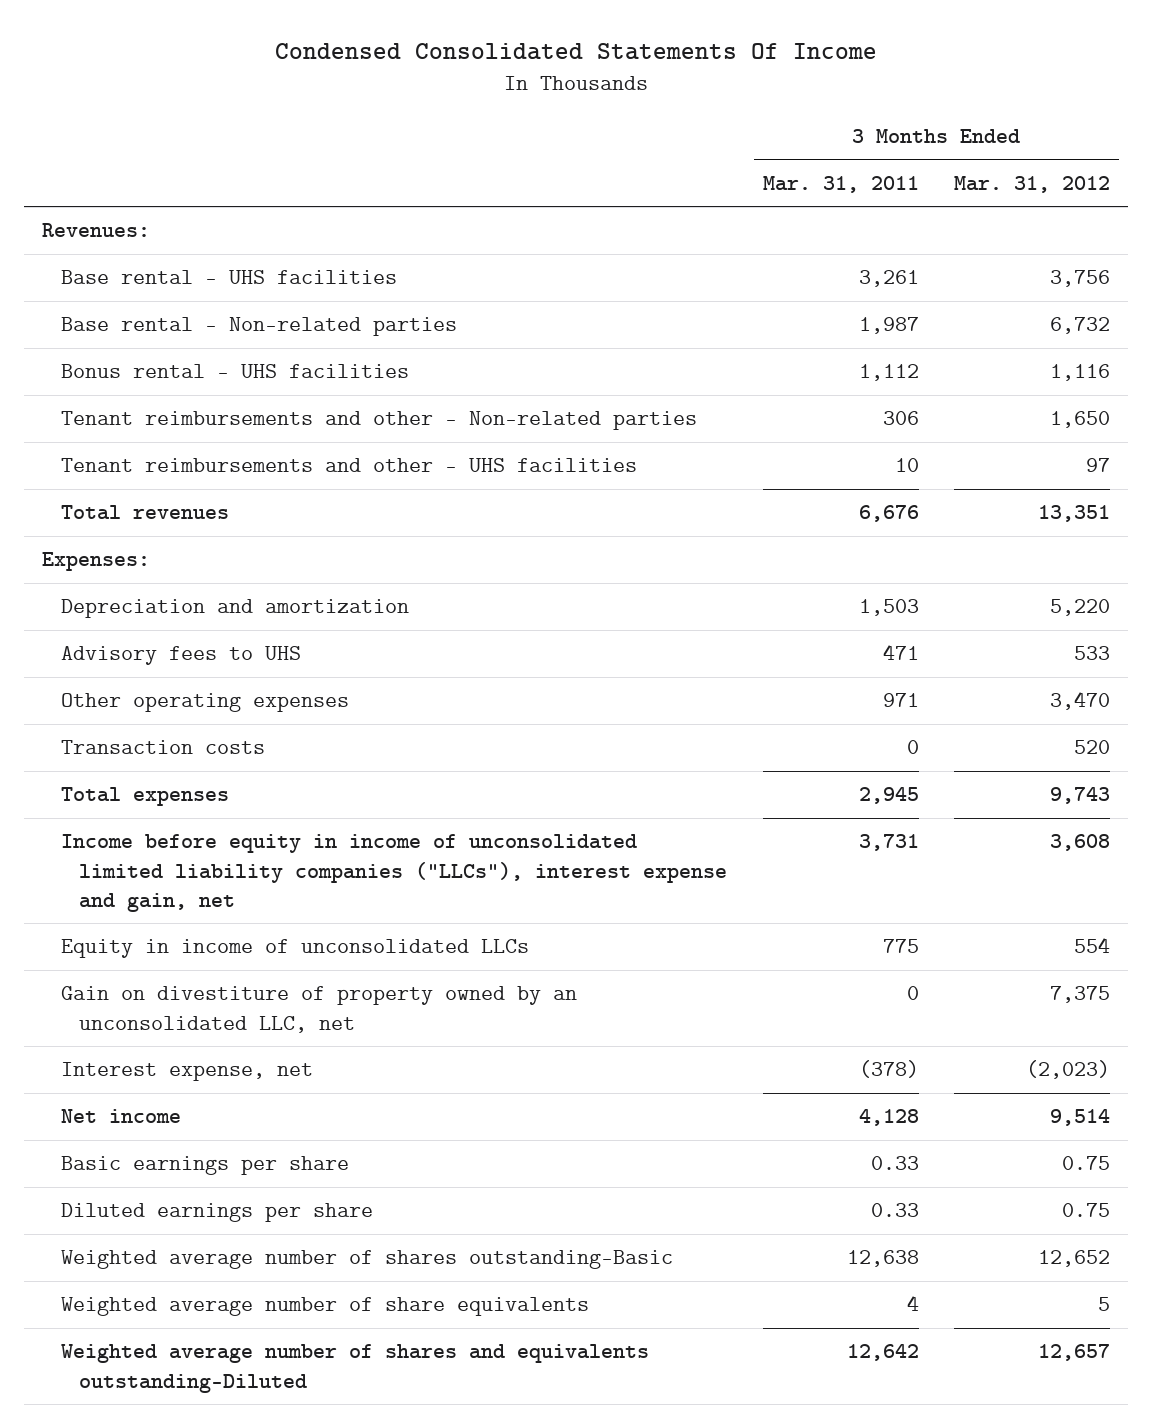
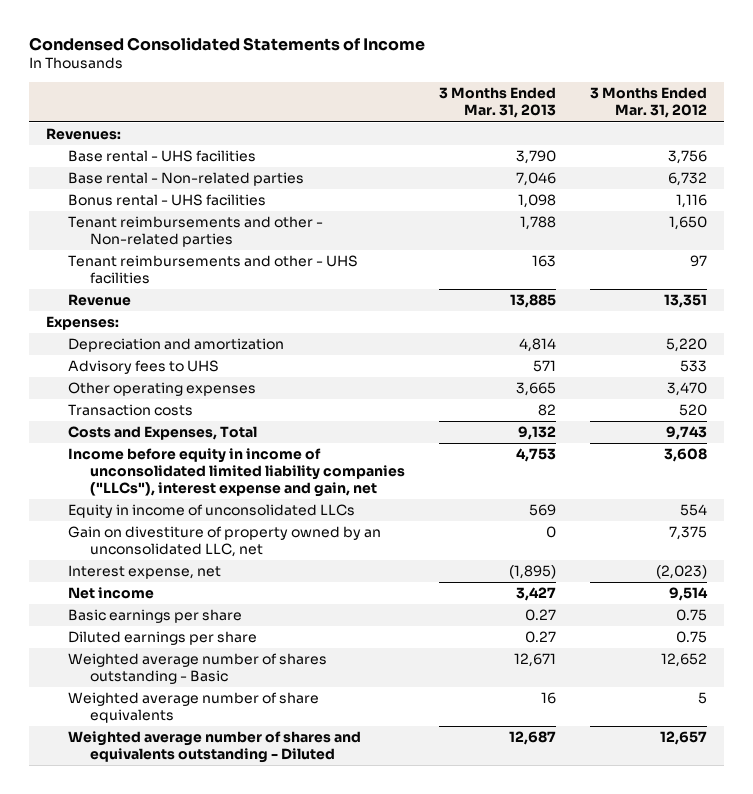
[275,43,878,61] Condensed Consolidated Statements Of Income -> [28,36,425,51] Condensed Consolidated Statements of Income
[762,175,919,193] Mar. 31, 2011 -> none
none -> [438,87,556,119] 3 Months Ended Mar. 31, 2013
[60,505,229,521] Total revenues -> [67,294,131,307] Revenue
[60,787,229,807] Total expenses -> [67,426,257,441] Costs and Expenses, Total
[60,1250,673,1270] Weighted average number of shares outstanding-Basic -> [67,653,327,685] Weighted average number of shares outstanding - Basic
[60,1344,649,1393] Weighted average number of shares and equivalents outstanding-Diluted -> [67,731,361,764] Weighted average number of shares and equivalents outstanding - Diluted

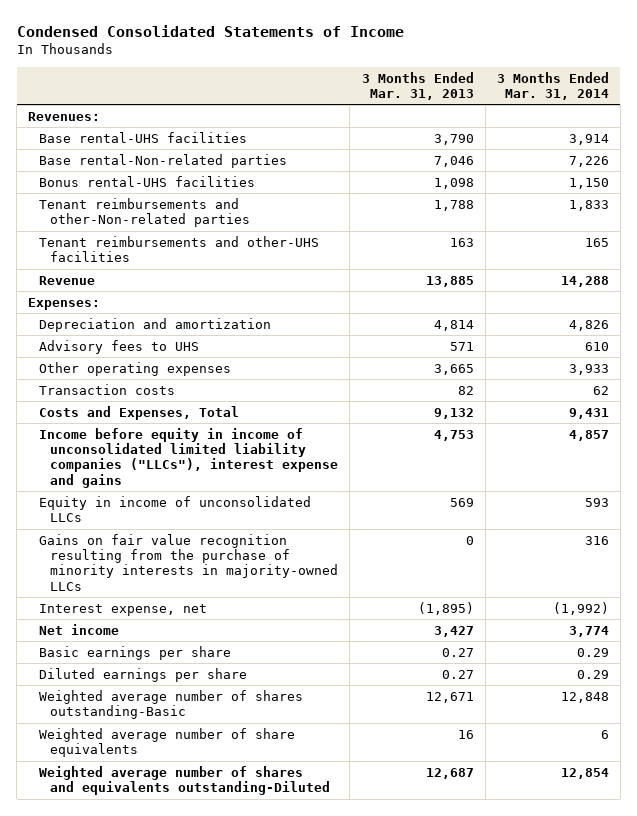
[590,87,708,119] 3 Months Ended Mar. 31, 2012 -> none
none -> [496,71,609,100] 3 Months Ended Mar. 31, 2014
[67,150,256,163] Base rental - UHS facilities -> [39,131,248,143] Base rental-UHS facilities
[67,172,304,187] Base rental - Non-related parties -> [39,153,288,168] Base rental-Non-related parties
[67,194,266,207] Bonus rental - UHS facilities -> [39,175,256,187] Bonus rental-UHS facilities
[67,216,323,248] Tenant reimbursements and other - Non-related parties -> [39,197,251,228] Tenant reimbursements and other-Non-related parties
[67,255,358,285] Tenant reimbursements and other - UHS facilities -> [39,235,320,263] Tenant reimbursements and other-UHS facilities
[67,448,405,498] Income before equity in income of unconsolidated limited liability companies ("LLCs"), interest expense and gain, net -> [39,427,339,488] Income before equity in income of unconsolidated limited liability companies ("LLCs"), interest expense and gains
[67,526,381,558] Gain on divestiture of property owned by an unconsolidated LLC, net -> none
none -> [39,533,339,591] Gains on fair value recognition resulting from the purchase of minority interests in majority-owned LLCs
[67,653,327,685] Weighted average number of shares outstanding - Basic -> [39,689,304,720] Weighted average number of shares outstanding-Basic
[67,731,361,764] Weighted average number of shares and equivalents outstanding - Diluted -> [39,765,331,796] Weighted average number of shares and equivalents outstanding-Diluted

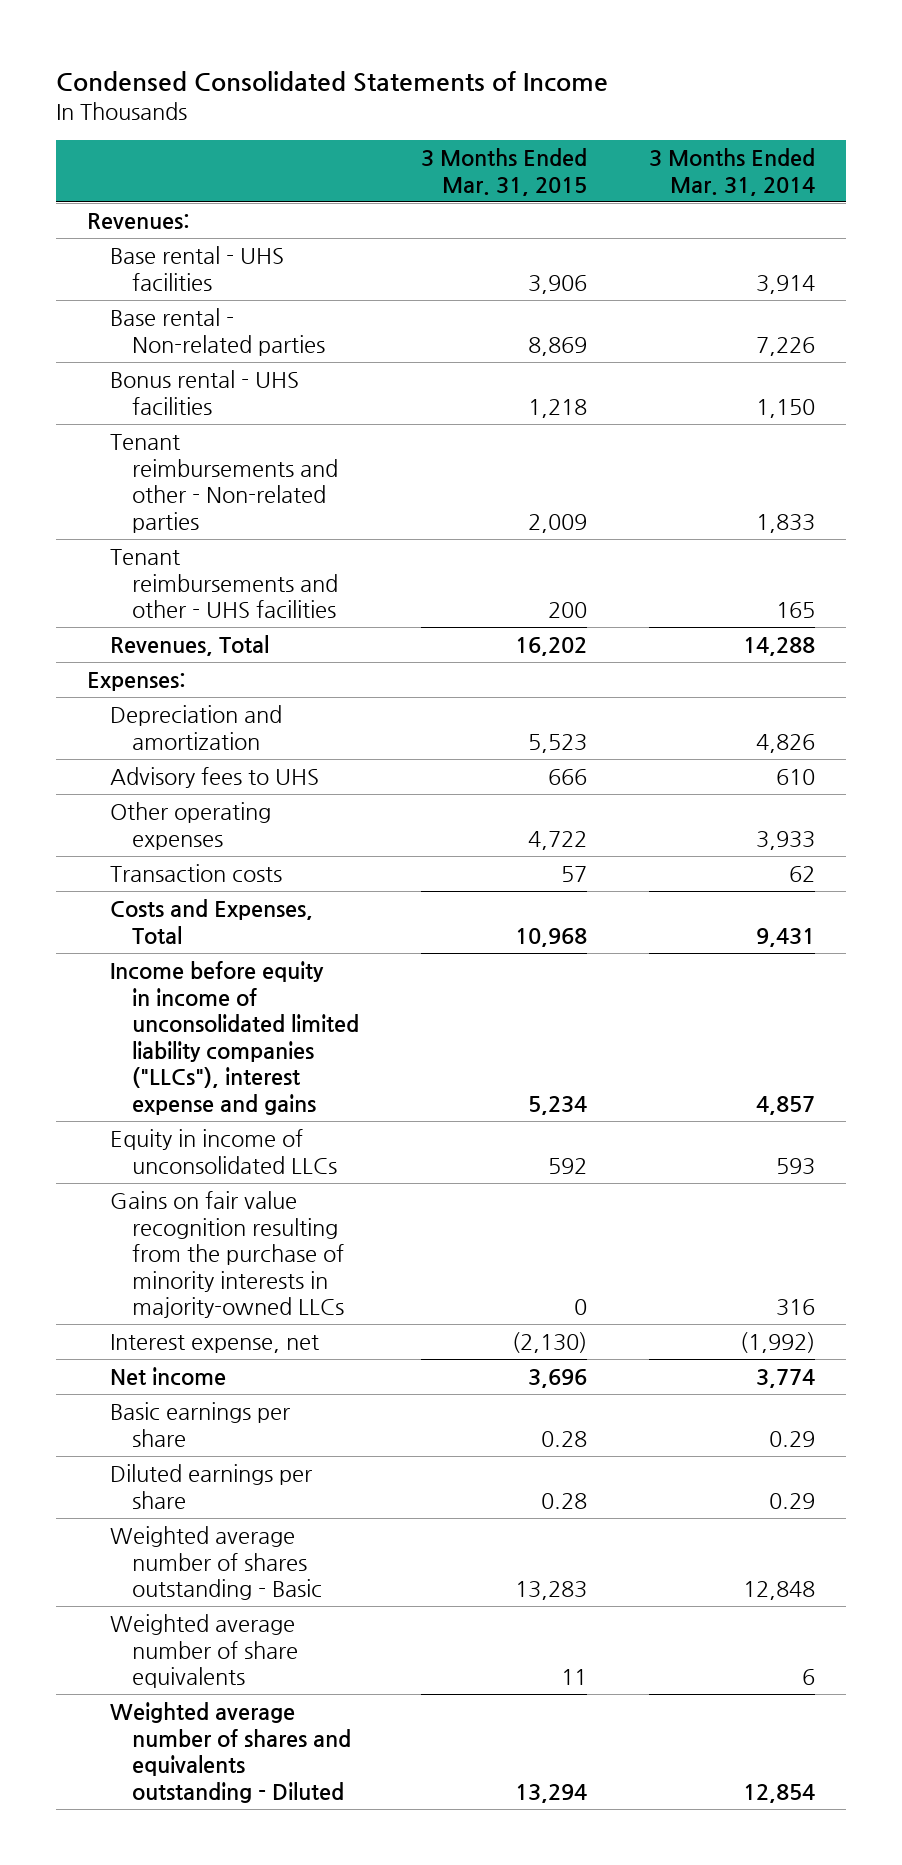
[361,71,474,100] 3 Months Ended Mar. 31, 2013 -> none
none -> [420,148,587,196] 3 Months Ended Mar. 31, 2015
[39,131,248,143] Base rental-UHS facilities -> [109,246,284,291] Base rental - UHS facilities
[39,153,288,168] Base rental-Non-related parties -> [109,308,325,356] Base rental - Non-related parties
[39,175,256,187] Bonus rental-UHS facilities -> [109,370,299,415] Bonus rental - UHS facilities
[39,197,251,228] Tenant reimbursements and other-Non-related parties -> [109,434,338,533] Tenant reimbursements and other - Non-related parties
[39,235,320,263] Tenant reimbursements and other-UHS facilities -> [109,549,338,619] Tenant reimbursements and other - UHS facilities
[39,275,96,285] Revenue -> [109,635,269,657] Revenues, Total
[39,689,304,720] Weighted average number of shares outstanding-Basic -> [109,1526,322,1601] Weighted average number of shares outstanding - Basic
[39,765,331,796] Weighted average number of shares and equivalents outstanding-Diluted -> [109,1702,351,1803] Weighted average number of shares and equivalents outstanding - Diluted

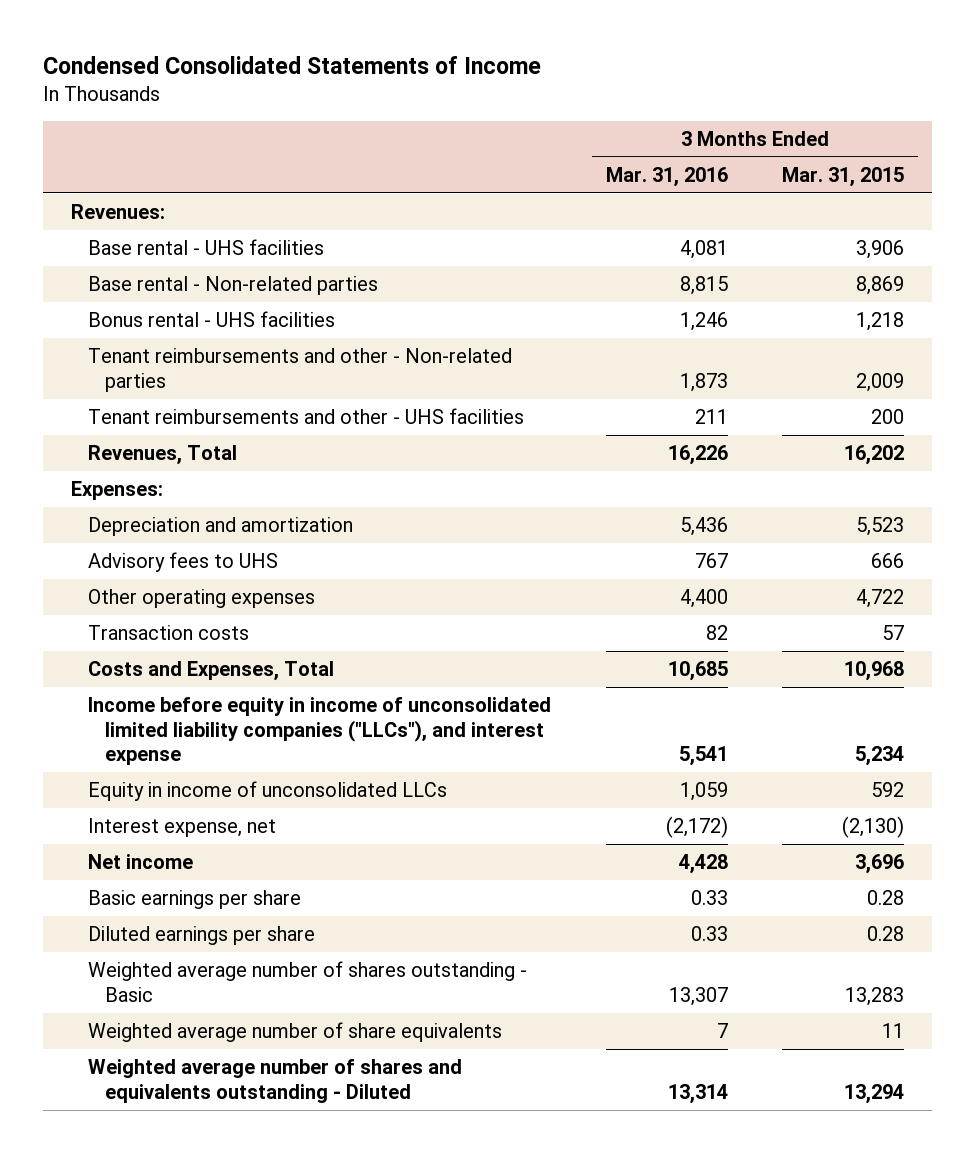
[648,148,815,196] 3 Months Ended Mar. 31, 2014 -> none
none -> [605,166,728,187] Mar. 31, 2016
[109,961,359,1115] Income before equity in income of unconsolidated limited liability companies ("LLCs"), interest expense and gains -> [87,697,551,766] Income before equity in income of unconsolidated limited liability companies ("LLCs"), and interest expense
[109,1191,344,1319] Gains on fair value recognition resulting from the purchase of minority interests in majority-owned LLCs -> none

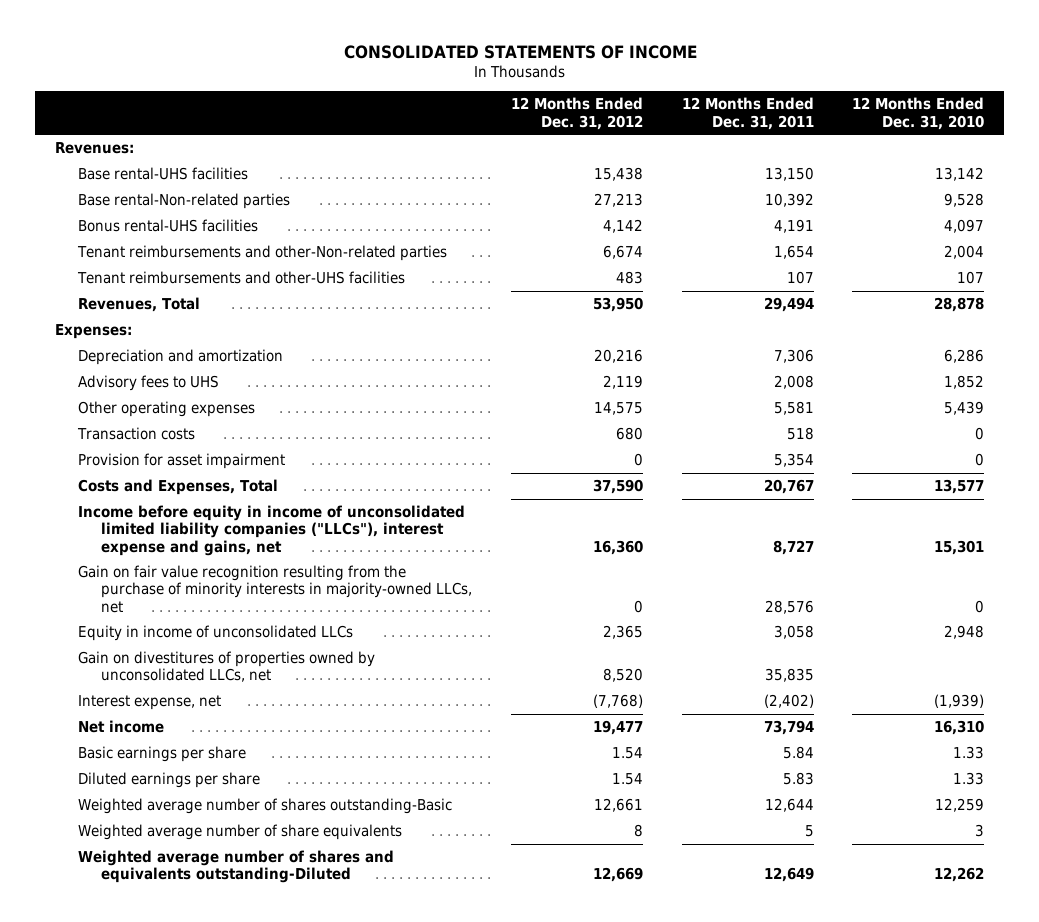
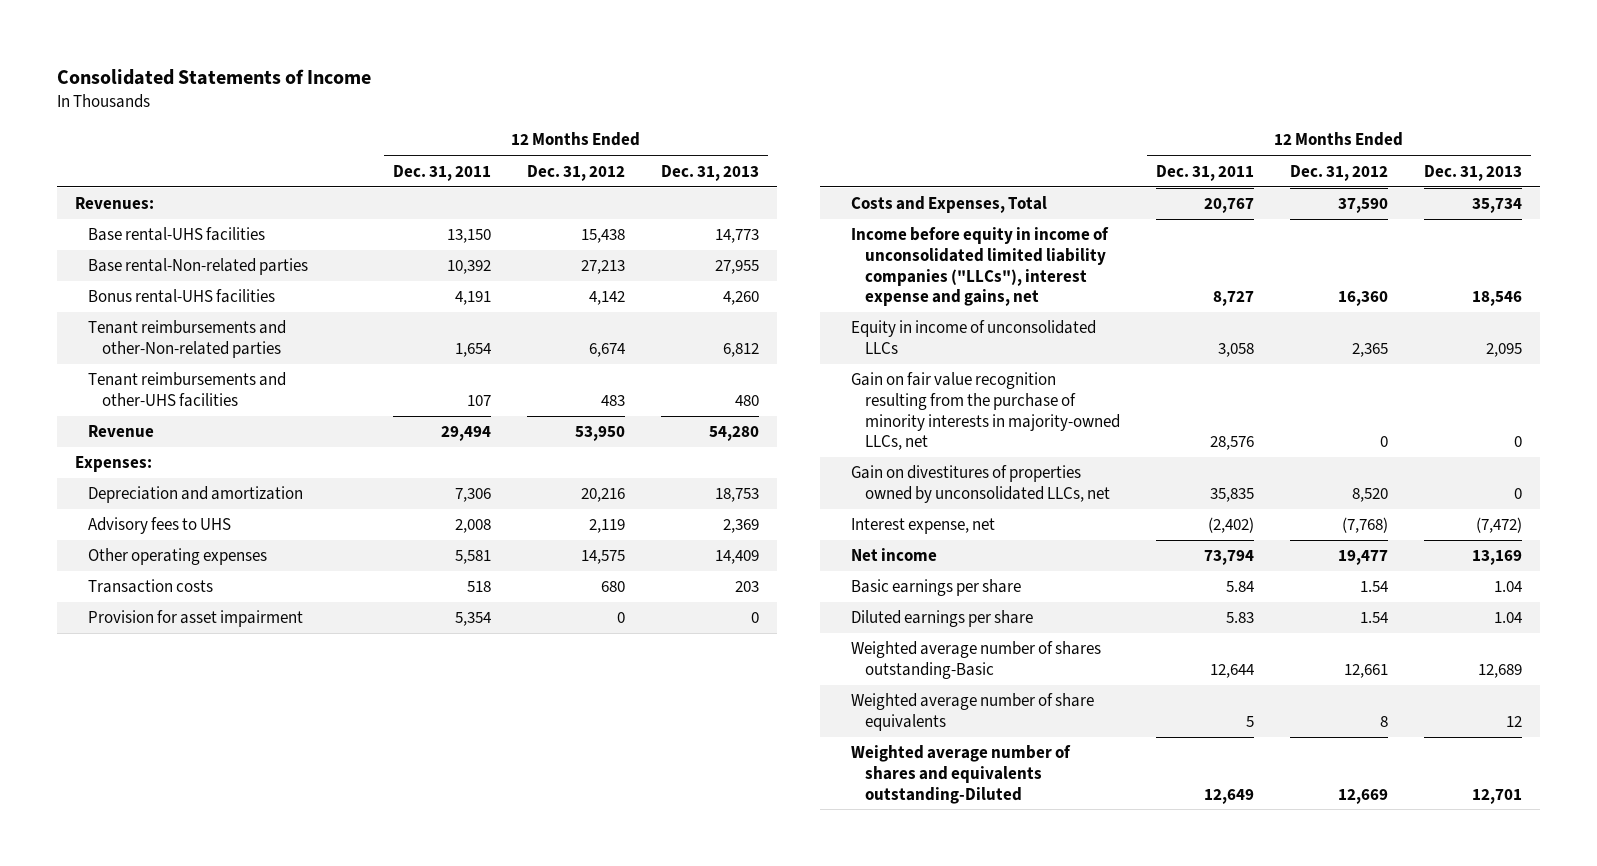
[343,44,697,59] CONSOLIDATED STATEMENTS OF INCOME -> [56,68,371,85] Consolidated Statements of Income
[852,97,985,130] 12 Months Ended Dec. 31, 2010 -> none
none -> [660,164,759,181] Dec. 31, 2013
[77,297,200,313] Revenues, Total -> [88,425,155,438] Revenue
[77,565,472,613] Gain on fair value recognition resulting from the purchase of minority interests in majority-owned LLCs, net -> [851,372,1120,451] Gain on fair value recognition resulting from the purchase of minority interests in majority-owned LLCs, net

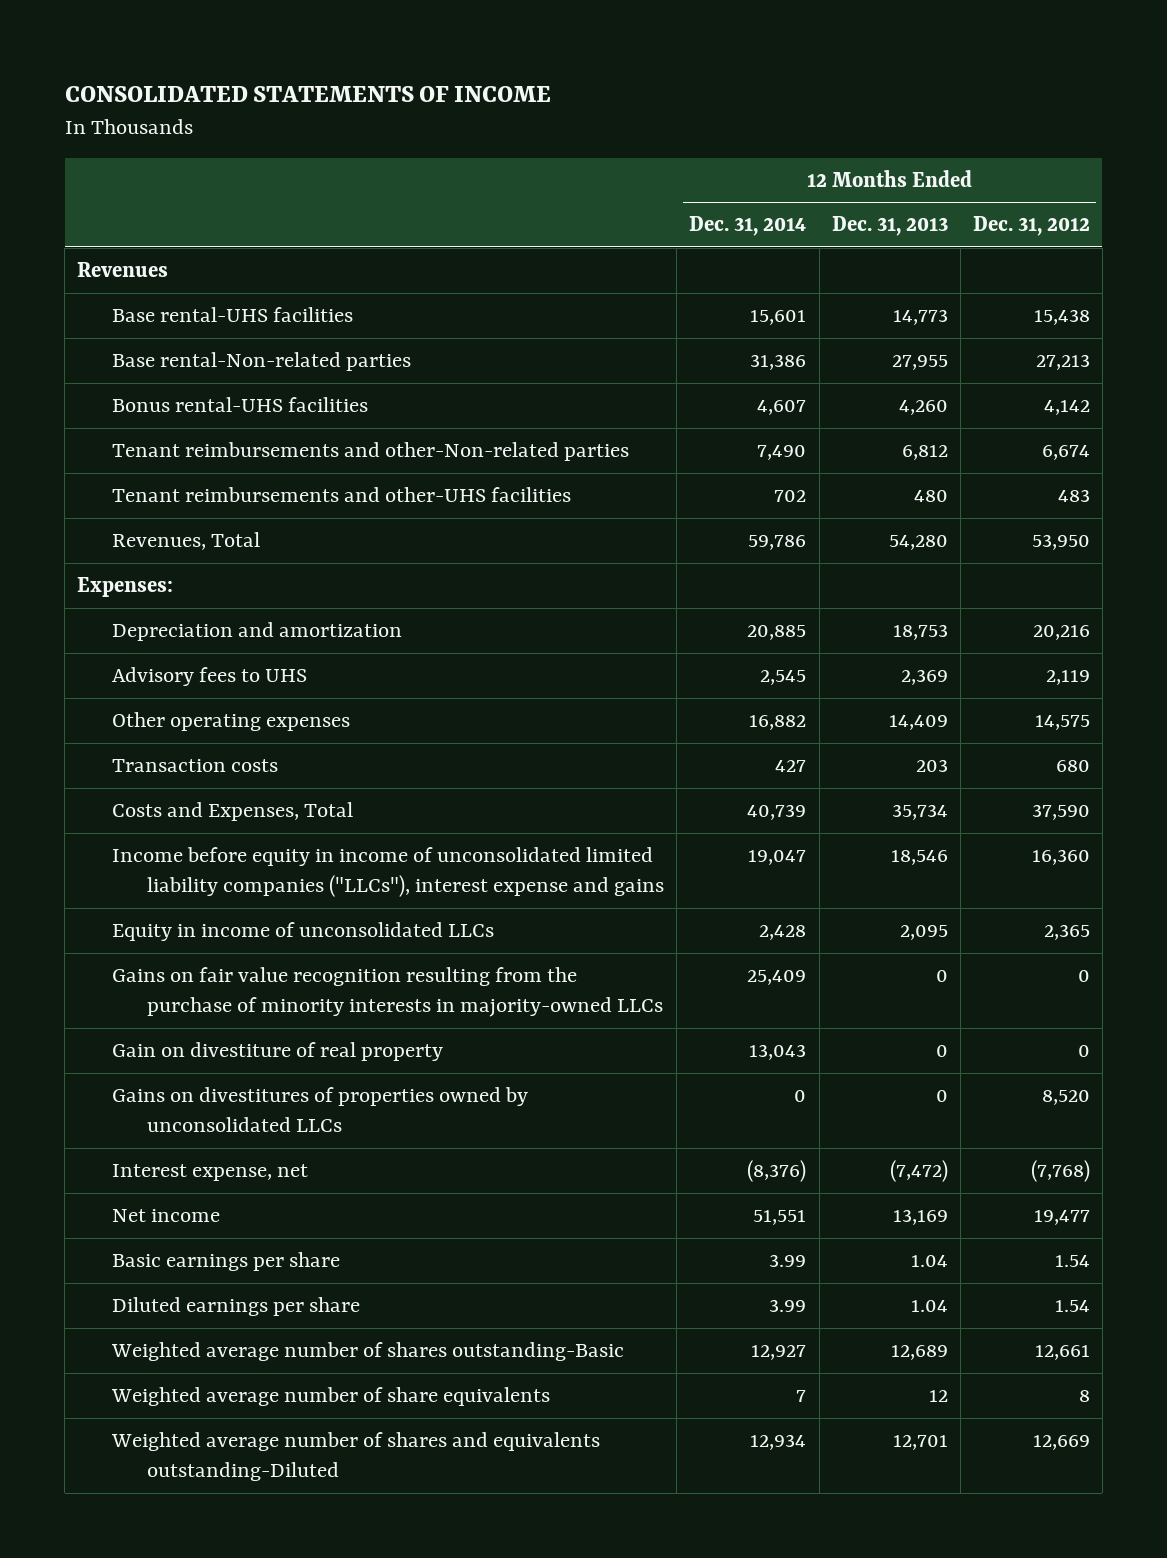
[56,68,371,85] Consolidated Statements of Income -> [64,85,551,102] CONSOLIDATED STATEMENTS OF INCOME
[392,164,491,181] Dec. 31, 2011 -> none
none -> [689,216,807,237] Dec. 31, 2014
[74,197,154,210] Revenues: -> [77,262,169,278] Revenues
[88,425,155,438] Revenue -> [112,532,261,551] Revenues, Total
[88,610,304,628] Provision for asset impairment -> none
[851,227,1110,307] Income before equity in income of unconsolidated limited liability companies ("LLCs"), interest expense and gains, net -> [112,847,665,898] Income before equity in income of unconsolidated limited liability companies ("LLCs"), interest expense and gains
[851,372,1120,451] Gain on fair value recognition resulting from the purchase of minority interests in majority-owned LLCs, net -> [112,967,664,1018] Gains on fair value recognition resulting from the purchase of minority interests in majority-owned LLCs
none -> [112,1042,444,1062] Gain on divestiture of real property
[851,465,1110,503] Gain on divestitures of properties owned by unconsolidated LLCs, net -> [112,1087,529,1133] Gains on divestitures of properties owned by unconsolidated LLCs

